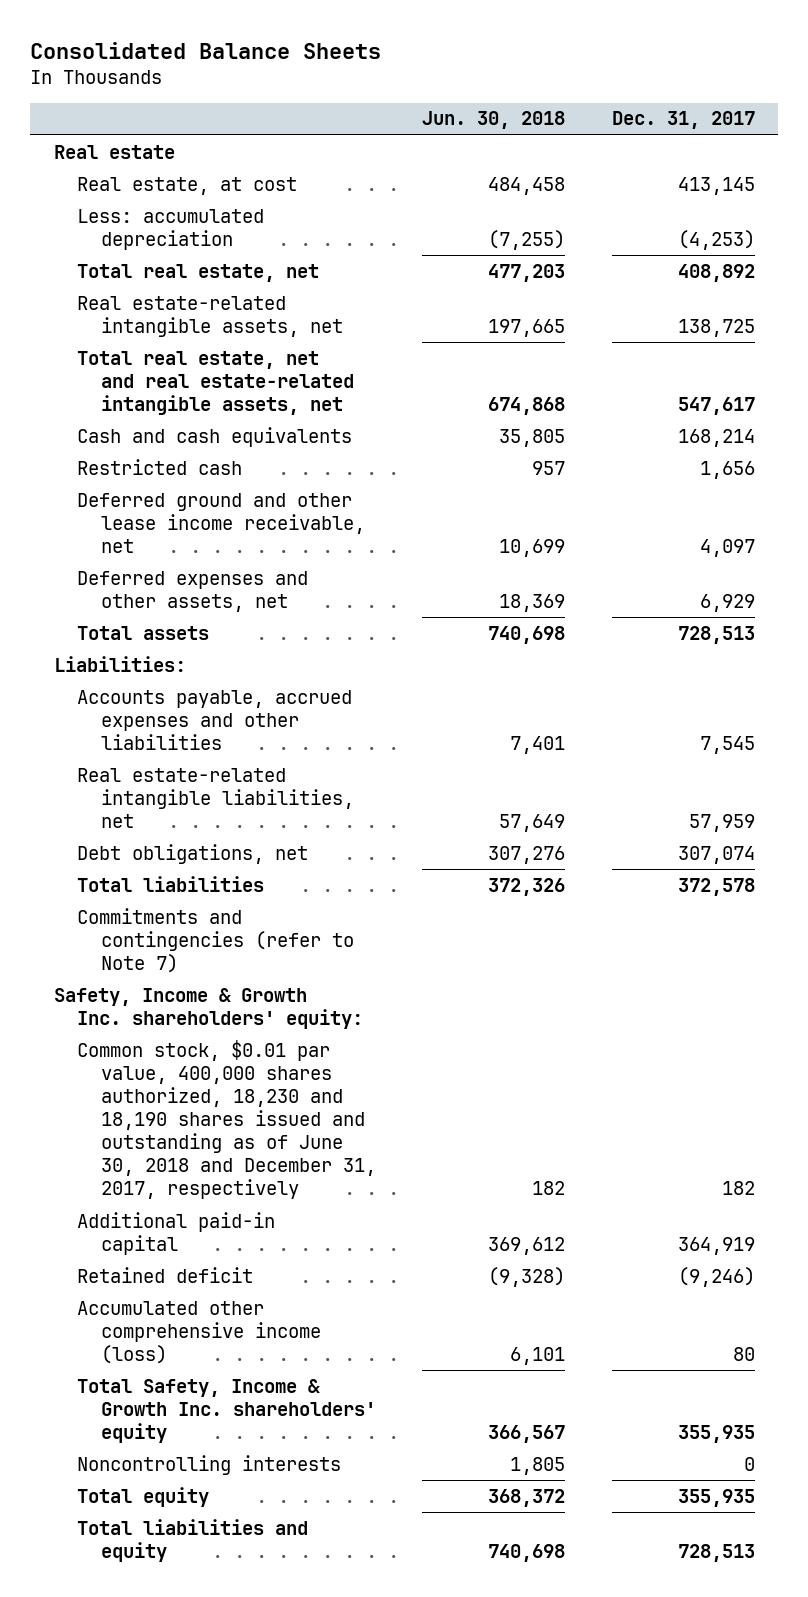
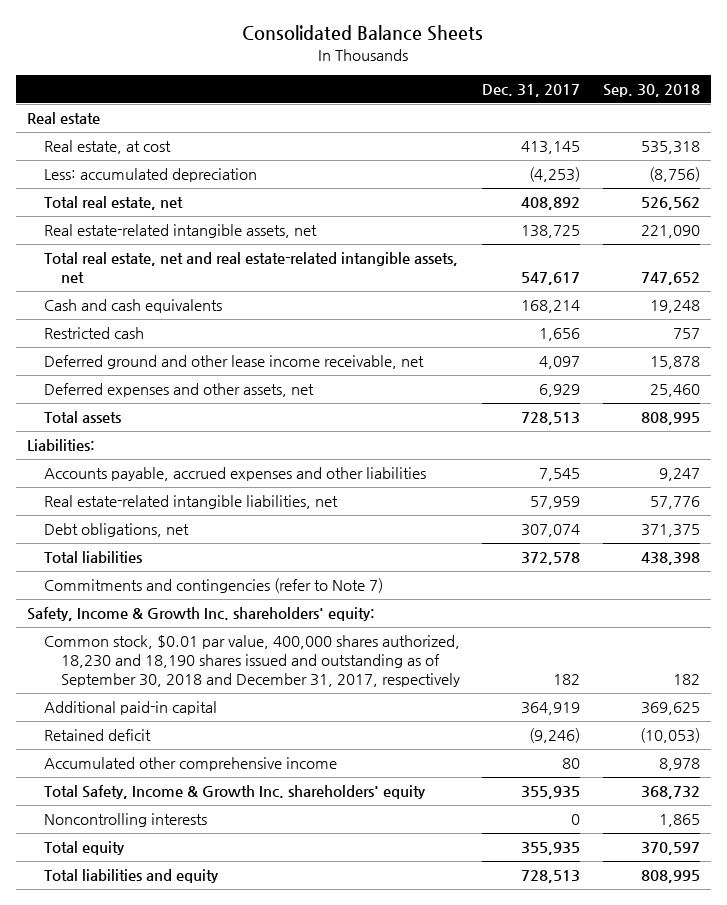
[422,111,566,130] Jun. 30, 2018 -> none
none -> [603,84,701,98] Sep. 30, 2018
[77,1039,376,1200] Common stock, $0.01 par value, 400,000 shares authorized, 18,230 and 18,190 shares issued and outstanding as of June 30, 2018 and December 31, 2017, respectively -> [43,635,460,687] Common stock, $0.01 par value, 400,000 shares authorized, 18,230 and 18,190 shares issued and outstanding as of September 30, 2018 and December 31, 2017, respectively
[77,1300,321,1364] Accumulated other comprehensive income (loss) -> [43,757,337,772] Accumulated other comprehensive income

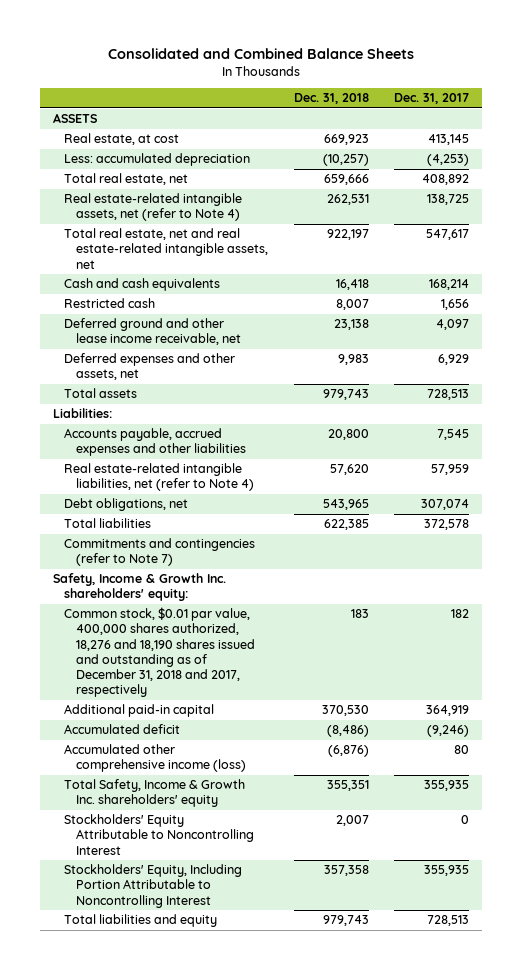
[242,25,484,42] Consolidated Balance Sheets -> [108,48,415,60] Consolidated and Combined Balance Sheets
[603,84,701,98] Sep. 30, 2018 -> none
none -> [293,93,369,105] Dec. 31, 2018
[26,112,100,125] Real estate -> none
none -> [52,113,97,124] ASSETS
[43,224,317,239] Real estate-related intangible assets, net -> [64,193,243,222] Real estate-related intangible assets, net (refer to Note 4)
[43,495,338,510] Real estate-related intangible liabilities, net -> [64,463,255,492] Real estate-related intangible liabilities, net (refer to Note 4)
[43,635,460,687] Common stock, $0.01 par value, 400,000 shares authorized, 18,230 and 18,190 shares issued and outstanding as of September 30, 2018 and December 31, 2017, respectively -> [64,607,256,698] Common stock, $0.01 par value, 400,000 shares authorized, 18,276 and 18,190 shares issued and outstanding as of December 31, 2018 and 2017, respectively
[43,729,151,742] Retained deficit -> [64,724,181,735] Accumulated deficit
[43,757,337,772] Accumulated other comprehensive income -> [64,744,247,773] Accumulated other comprehensive income (loss)
[43,813,207,828] Noncontrolling interests -> [64,814,255,855] Stockholders' Equity Attributable to Noncontrolling Interest
[43,841,125,856] Total equity -> [64,864,243,908] Stockholders' Equity, Including Portion Attributable to Noncontrolling Interest

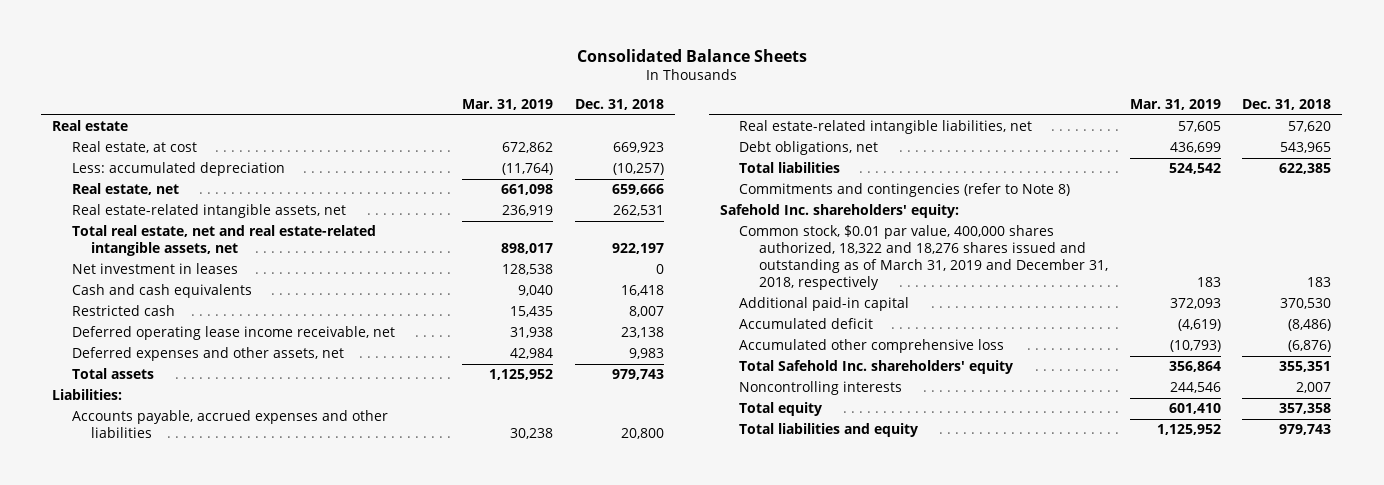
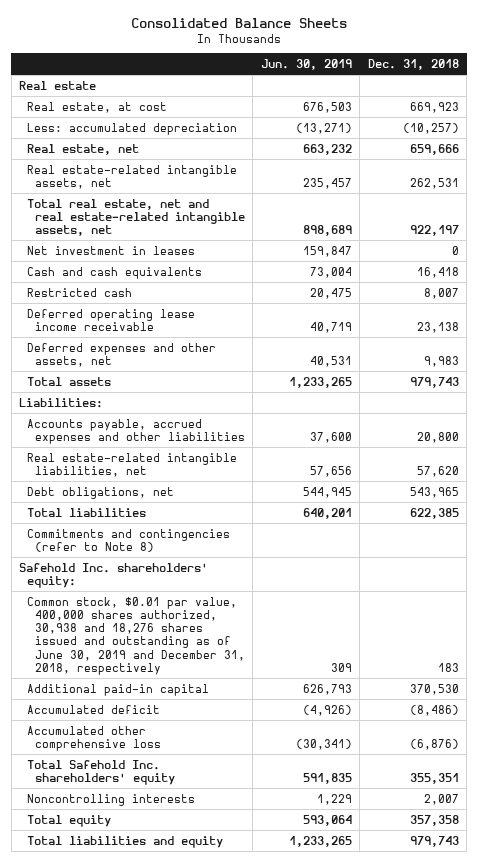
[462,98,554,110] Mar. 31, 2019 -> none
none -> [260,59,352,71] Jun. 30, 2019
[71,326,395,341] Deferred operating lease income receivable, net -> [26,308,195,331] Deferred operating lease income receivable
[739,225,1108,291] Common stock, $0.01 par value, 400,000 shares authorized, 18,322 and 18,276 shares issued and outstanding as of March 31, 2019 and December 31, 2018, respectively -> [26,596,245,675] Common stock, $0.01 par value, 400,000 shares authorized, 30,938 and 18,276 shares issued and outstanding as of June 30, 2019 and December 31, 2018, respectively

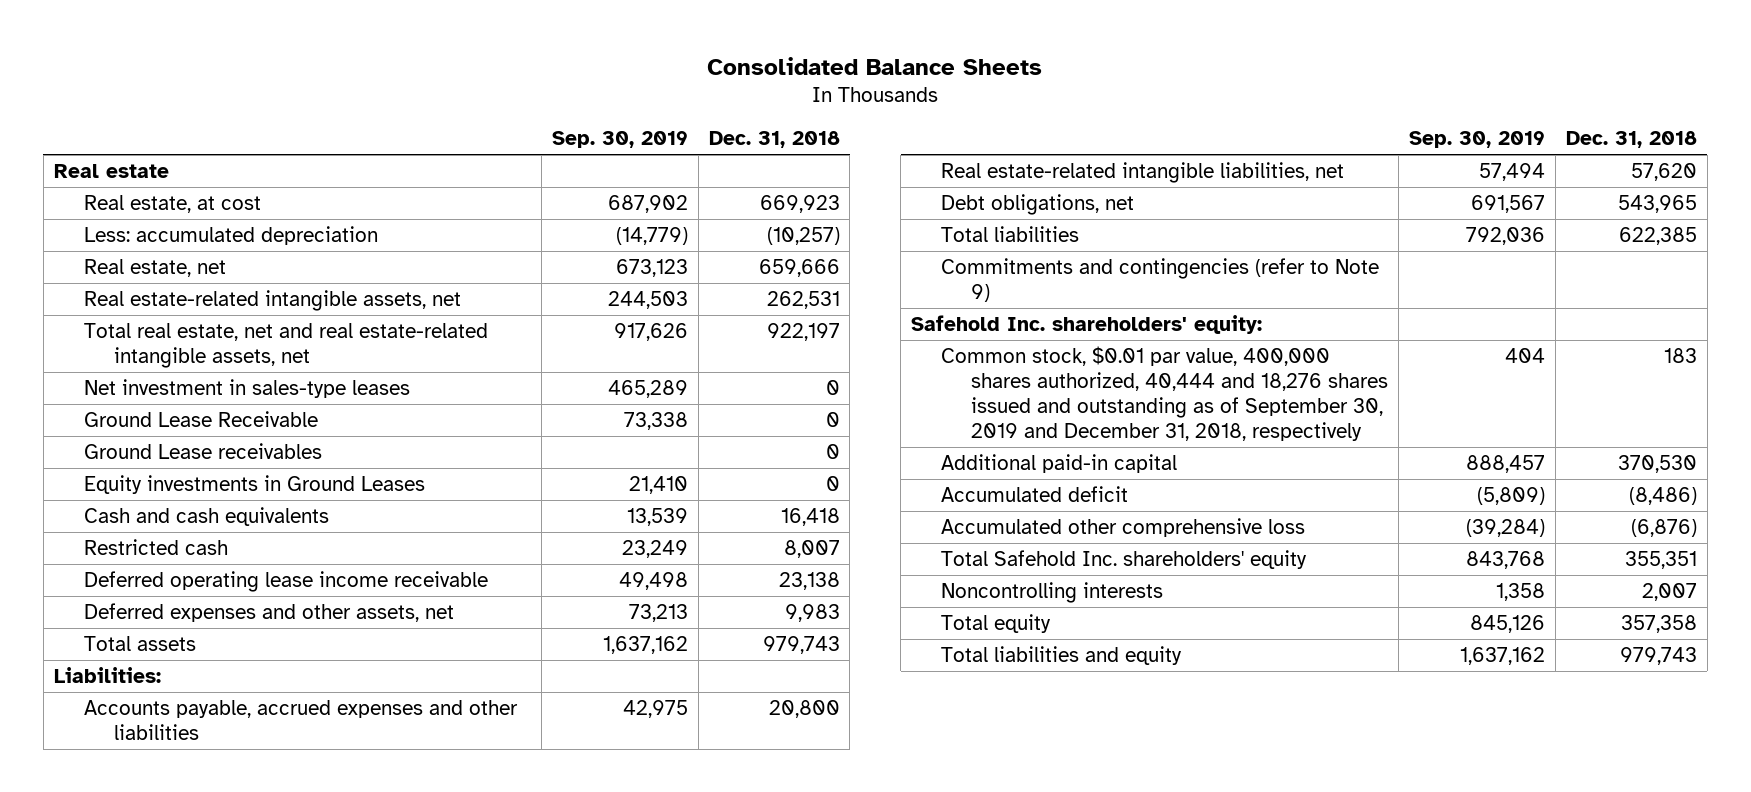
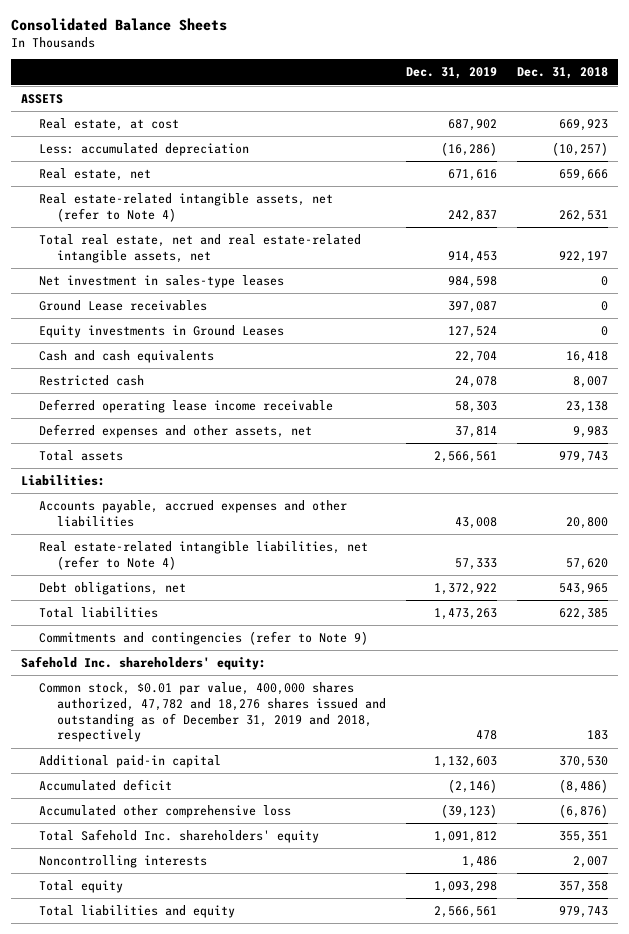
[551,131,688,149] Sep. 30, 2019 -> none
none -> [406,67,498,80] Dec. 31, 2019
[53,163,169,178] Real estate -> none
none -> [20,93,63,104] ASSETS
[84,289,462,311] Real estate-related intangible assets, net -> [38,192,333,222] Real estate-related intangible assets, net (refer to Note 4)
[84,410,319,427] Ground Lease Receivable -> none
[941,161,1345,183] Real estate-related intangible liabilities, net -> [38,540,368,570] Real estate-related intangible liabilities, net (refer to Note 4)
[941,345,1389,442] Common stock, $0.01 par value, 400,000 shares authorized, 40,444 and 18,276 shares issued and outstanding as of September 30, 2019 and December 31, 2018, respectively -> [38,681,387,743] Common stock, $0.01 par value, 400,000 shares authorized, 47,782 and 18,276 shares issued and outstanding as of December 31, 2019 and 2018, respectively

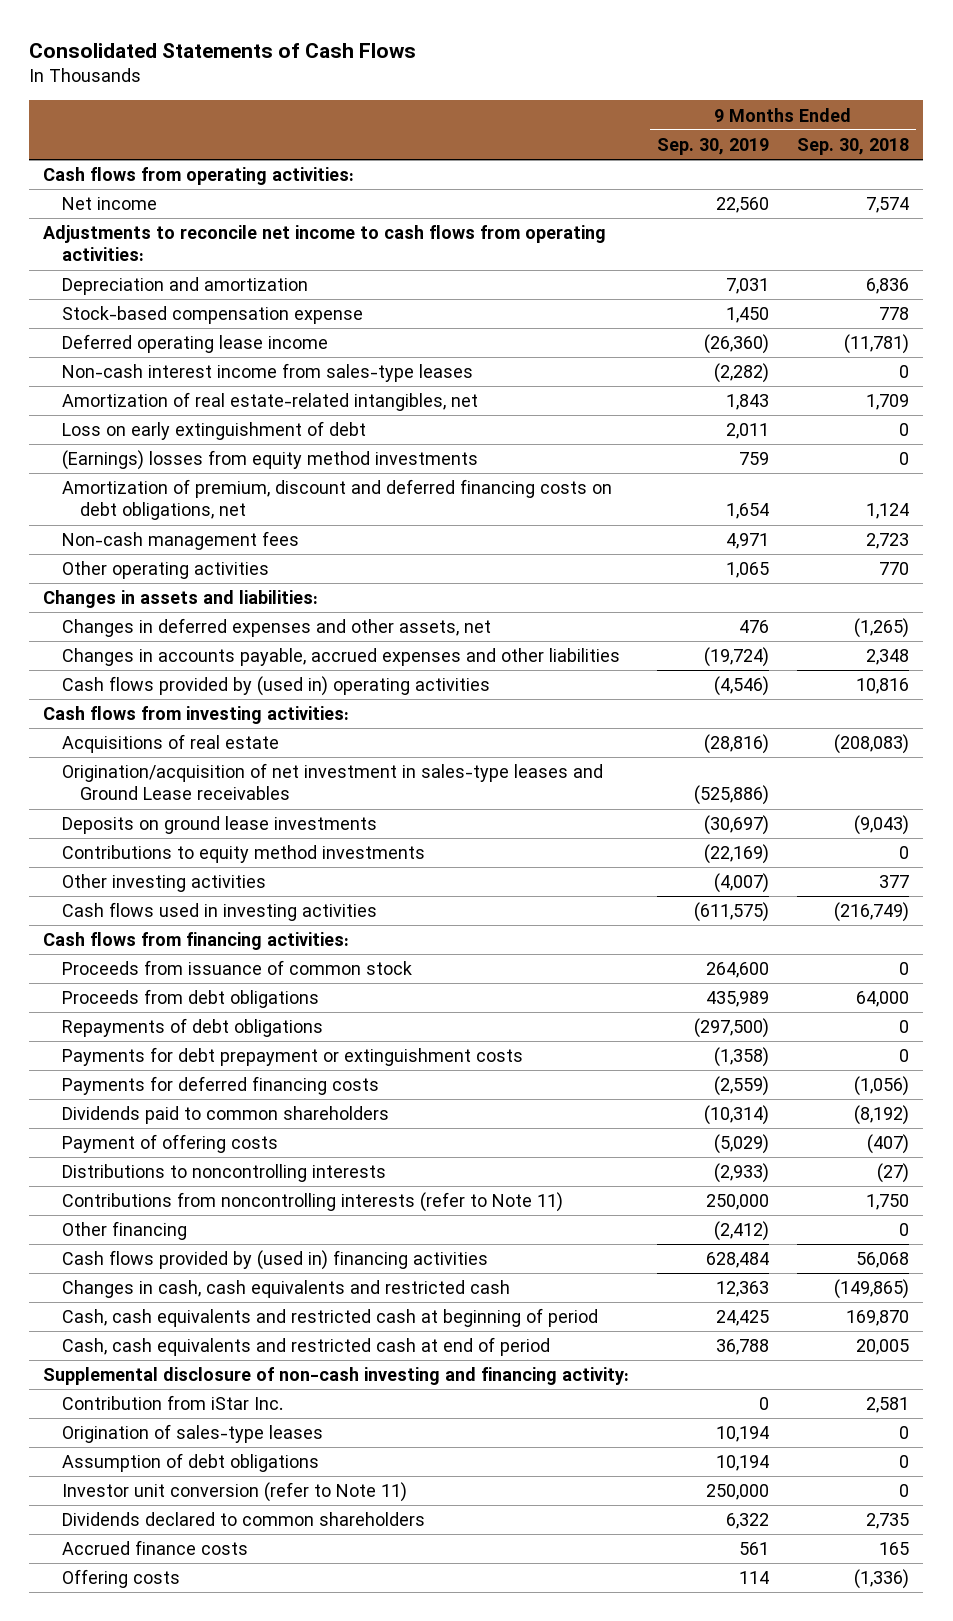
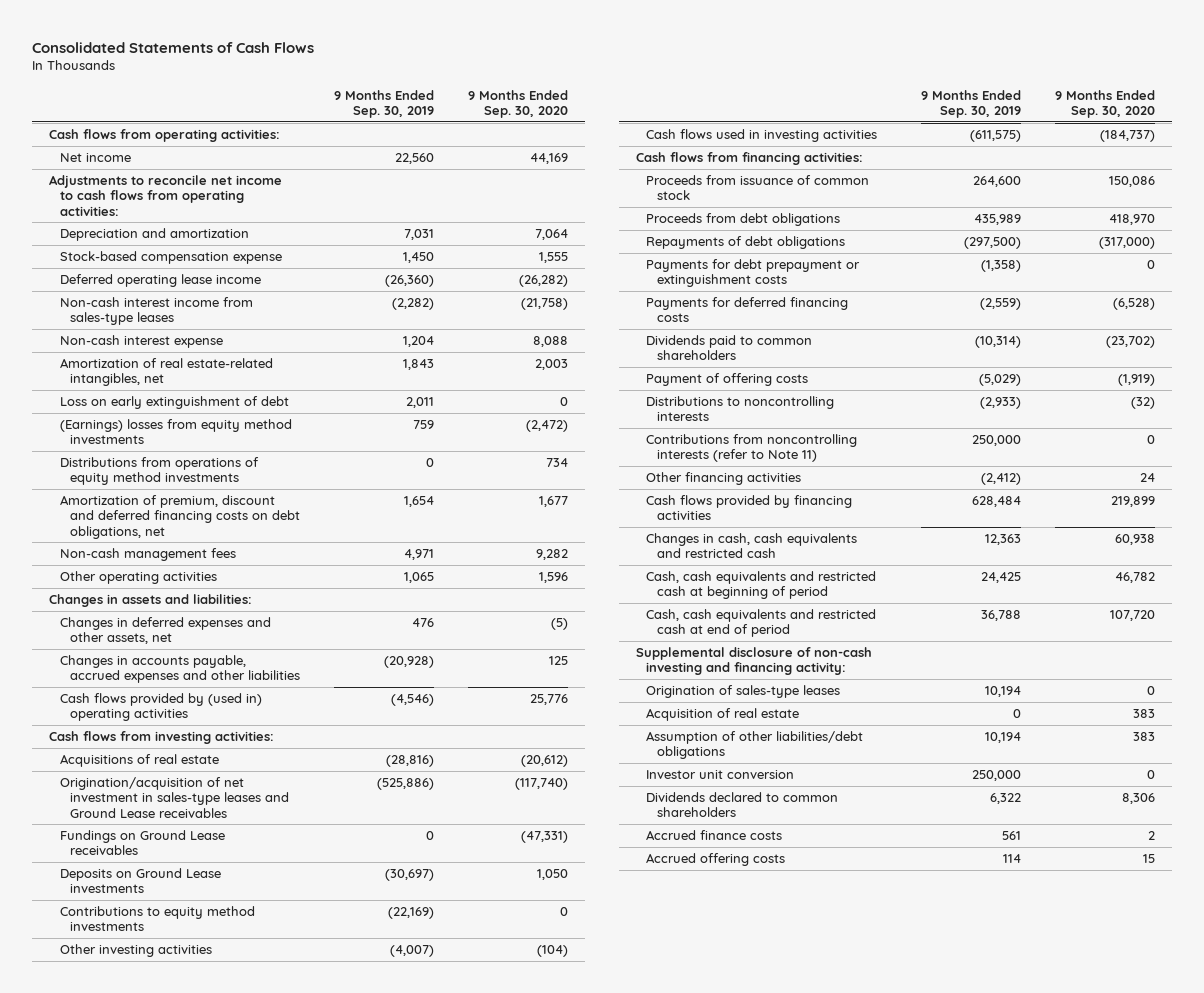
[797,138,910,156] Sep. 30, 2018 -> none
none -> [468,89,569,118] 9 Months Ended Sep. 30, 2020
none -> [59,335,223,349] Non-cash interest expense
none -> [59,457,259,486] Distributions from operations of equity method investments
[704,647,770,668] (19,724) -> [384,656,435,669] (20,928)
none -> [59,830,225,856] Fundings on Ground Lease receivables
[61,816,377,835] Deposits on ground lease investments -> [59,868,221,894] Deposits on Ground Lease investments
[61,1221,187,1241] Other financing -> [646,472,802,486] Other financing activities
[61,1250,488,1271] Cash flows provided by (used in) financing activities -> [646,495,853,521] Cash flows provided by financing activities
[61,1395,283,1411] Contribution from iStar Inc. -> none
none -> [646,708,800,722] Acquisition of real estate
[61,1453,319,1473] Assumption of debt obligations -> [646,731,864,760] Assumption of other liabilities/debt obligations
[61,1482,407,1503] Investor unit conversion (refer to Note 11) -> [646,770,795,780] Investor unit conversion
[61,1569,180,1589] Offering costs -> [646,853,786,867] Accrued offering costs

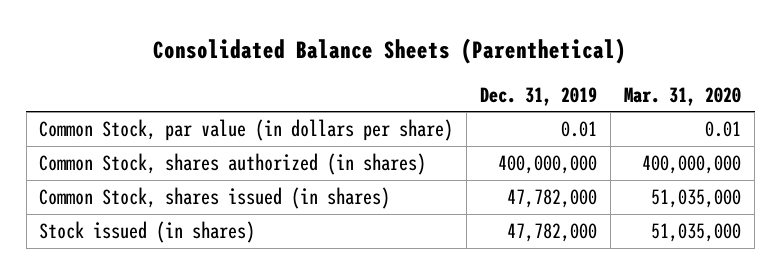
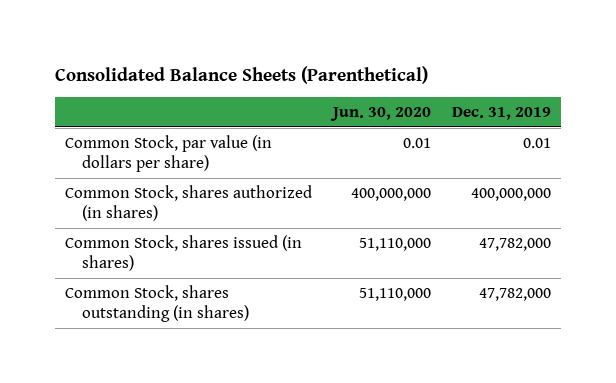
[624,86,742,106] Mar. 31, 2020 -> none
none -> [330,106,432,121] Jun. 30, 2020
[39,220,256,243] Stock issued (in shares) -> [65,284,249,322] Common Stock, shares outstanding (in shares)

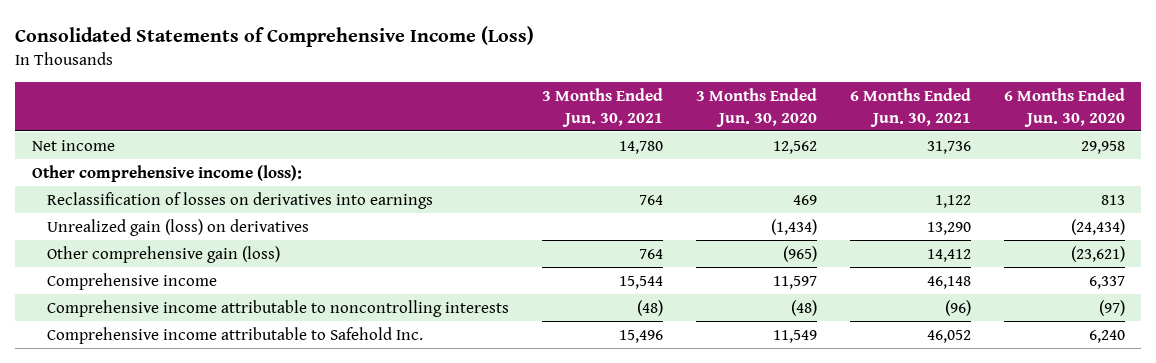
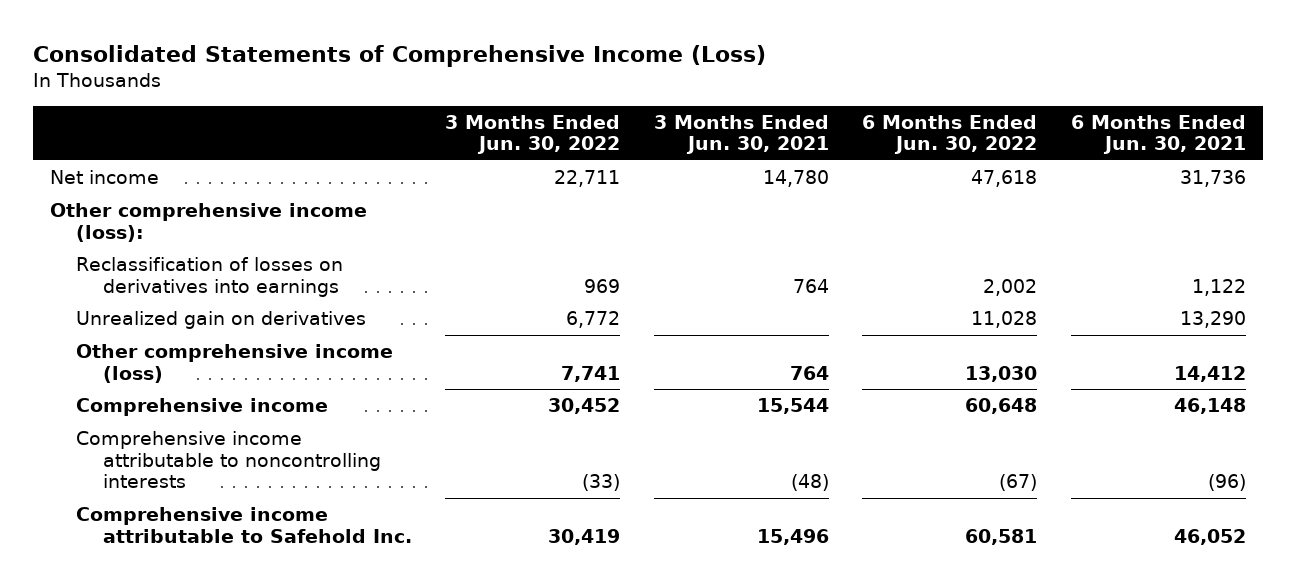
[695,88,817,127] 3 Months Ended Jun. 30, 2020 -> none
[1003,88,1125,127] 6 Months Ended Jun. 30, 2020 -> none
none -> [445,114,621,155] 3 Months Ended Jun. 30, 2022
none -> [862,114,1038,155] 6 Months Ended Jun. 30, 2022
[46,218,309,236] Unrealized gain (loss) on derivatives -> [76,311,367,330] Unrealized gain on derivatives
[46,245,280,263] Other comprehensive gain (loss) -> [76,344,394,383] Other comprehensive income (loss)

